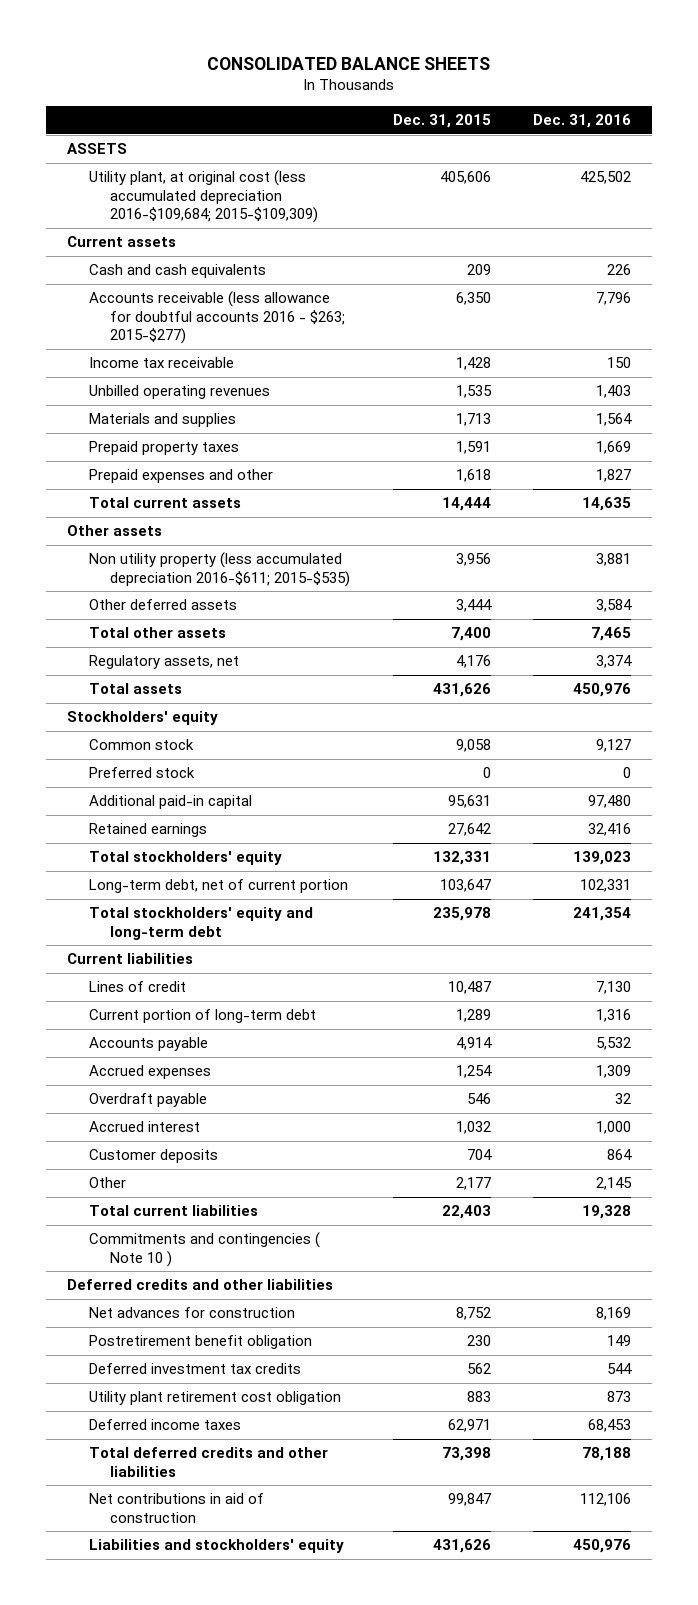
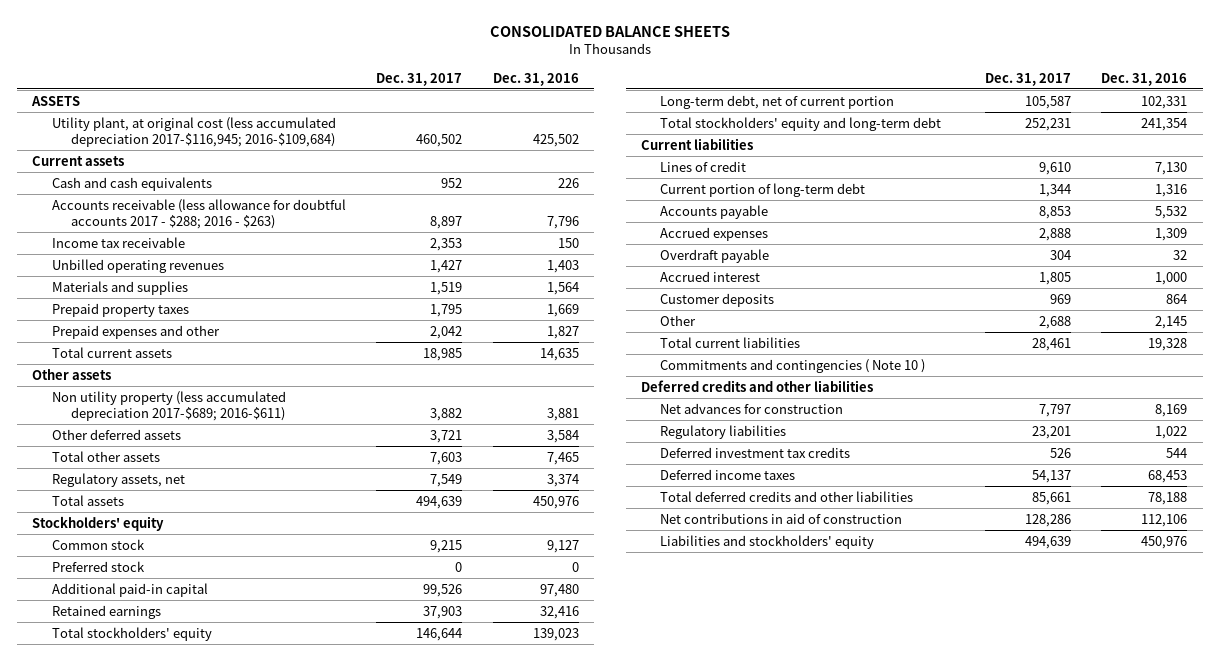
[392,114,491,129] Dec. 31, 2015 -> none
none -> [376,72,463,86] Dec. 31, 2017
[88,170,319,223] Utility plant, at original cost (less accumulated depreciation 2016-$109,684; 2015-$109,309) -> [51,116,336,147] Utility plant, at original cost (less accumulated depreciation 2017-$116,945; 2016-$109,684)
[88,291,346,344] Accounts receivable (less allowance for doubtful accounts 2016 - $263; 2015-$277) -> [51,198,346,229] Accounts receivable (less allowance for doubtful accounts 2017 - $288; 2016 - $263)
[88,552,351,587] Non utility property (less accumulated depreciation 2016-$611; 2015-$535) -> [51,390,286,421] Non utility property (less accumulated depreciation 2017-$689; 2016-$611)
[88,1335,312,1350] Postretirement benefit obligation -> none
none -> [660,424,787,439] Regulatory liabilities
[88,1391,341,1406] Utility plant retirement cost obligation -> none

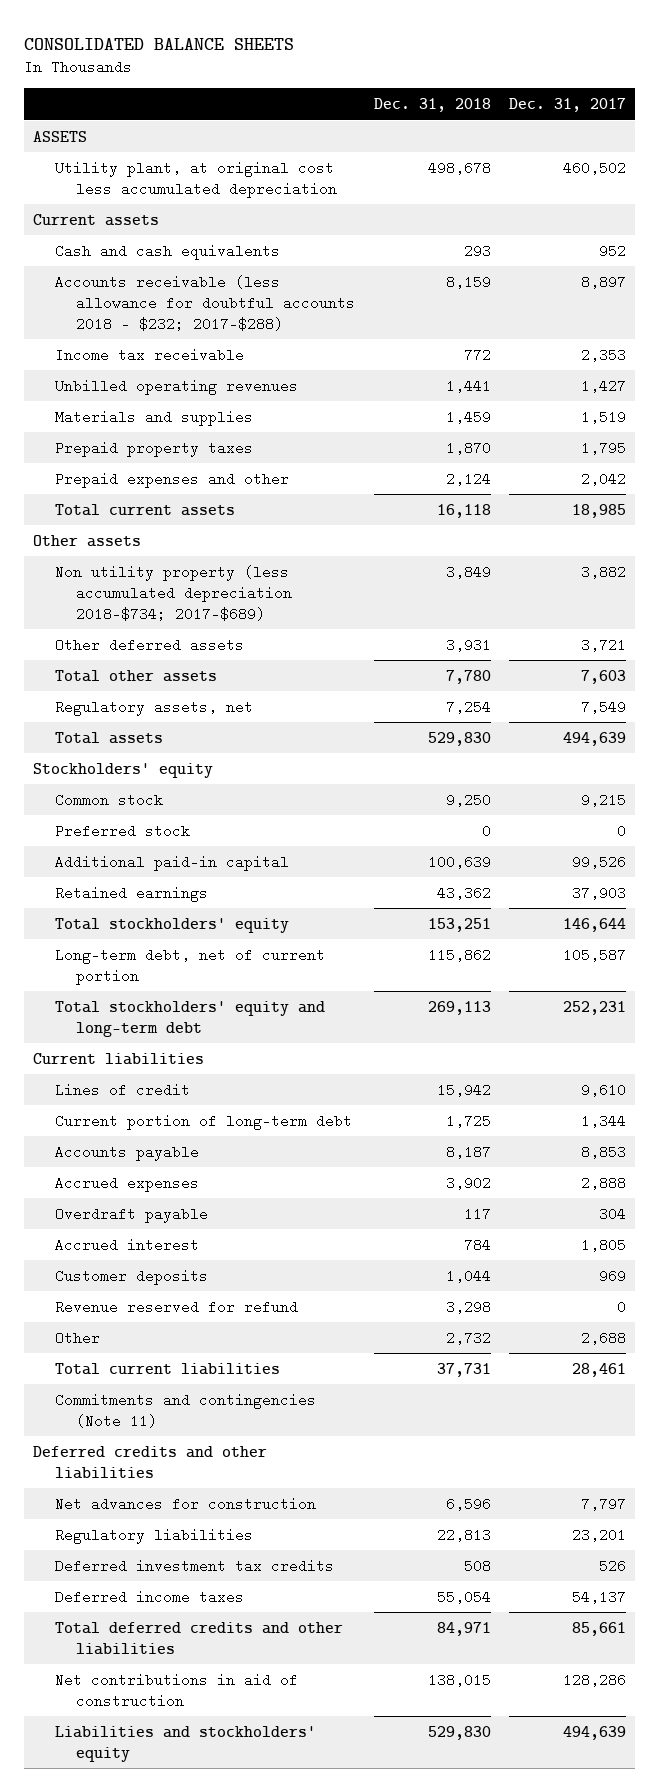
[492,72,579,86] Dec. 31, 2016 -> none
none -> [373,98,491,113] Dec. 31, 2018
[51,116,336,147] Utility plant, at original cost (less accumulated depreciation 2017-$116,945; 2016-$109,684) -> [54,160,338,198] Utility plant, at original cost less accumulated depreciation
[51,198,346,229] Accounts receivable (less allowance for doubtful accounts 2017 - $288; 2016 - $263) -> [54,274,356,331] Accounts receivable (less allowance for doubtful accounts 2018 - $232; 2017-$288)
[51,390,286,421] Non utility property (less accumulated depreciation 2017-$689; 2016-$611) -> [54,564,293,621] Non utility property (less accumulated depreciation 2018-$734; 2017-$689)
none -> [54,1299,298,1314] Revenue reserved for refund
[660,358,926,373] Commitments and contingencies ( Note 10 ) -> [54,1392,316,1428] Commitments and contingencies (Note 11)

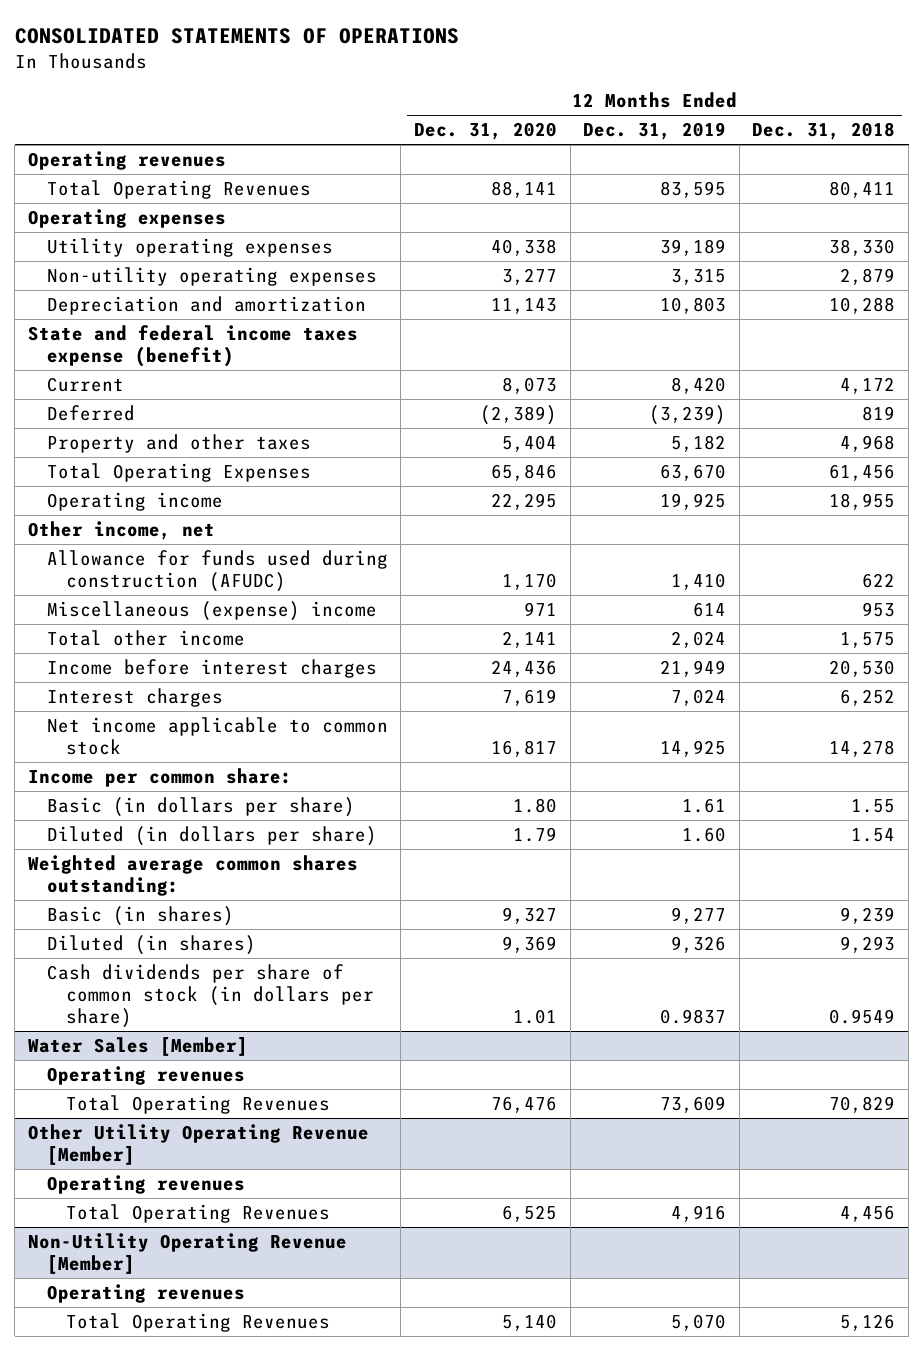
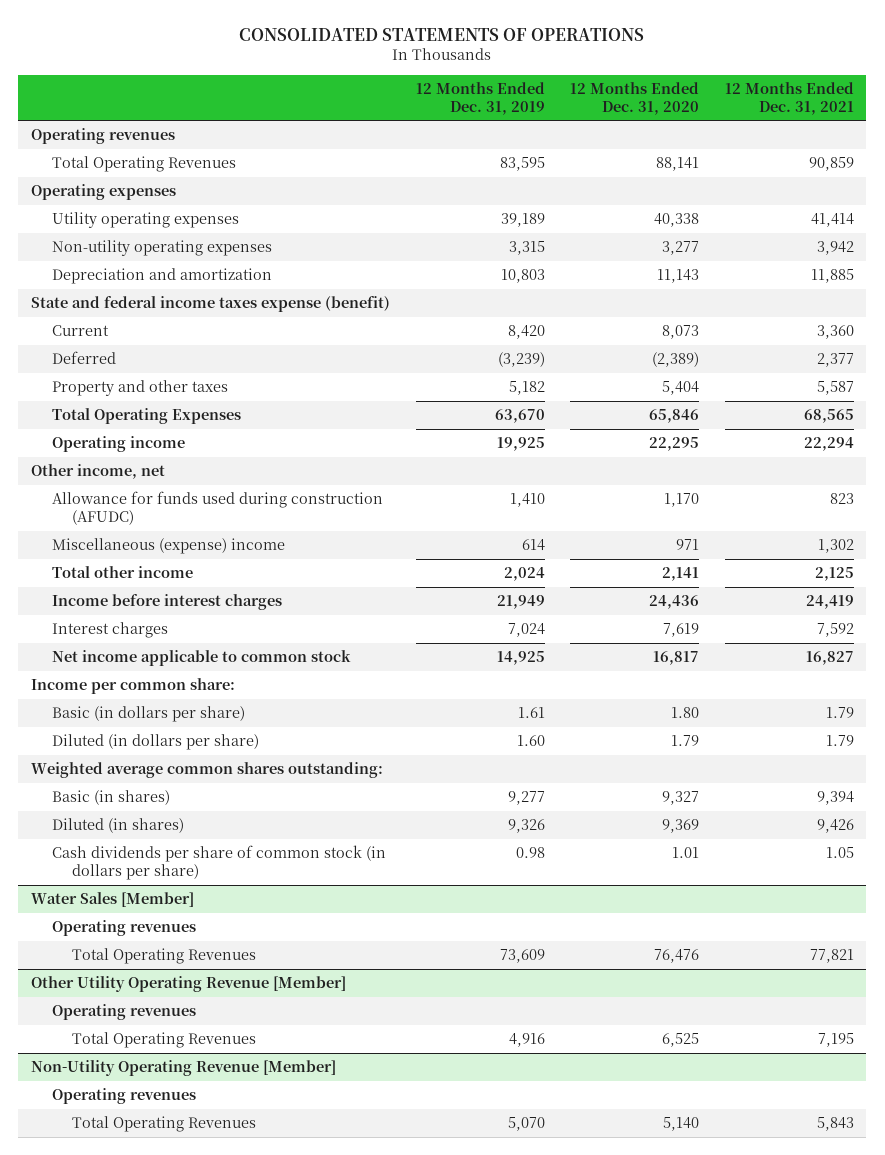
[752,122,896,141] Dec. 31, 2018 -> none
none -> [724,81,854,115] 12 Months Ended Dec. 31, 2021
[660,1008,727,1024] 0.9837 -> [515,847,545,859] 0.98

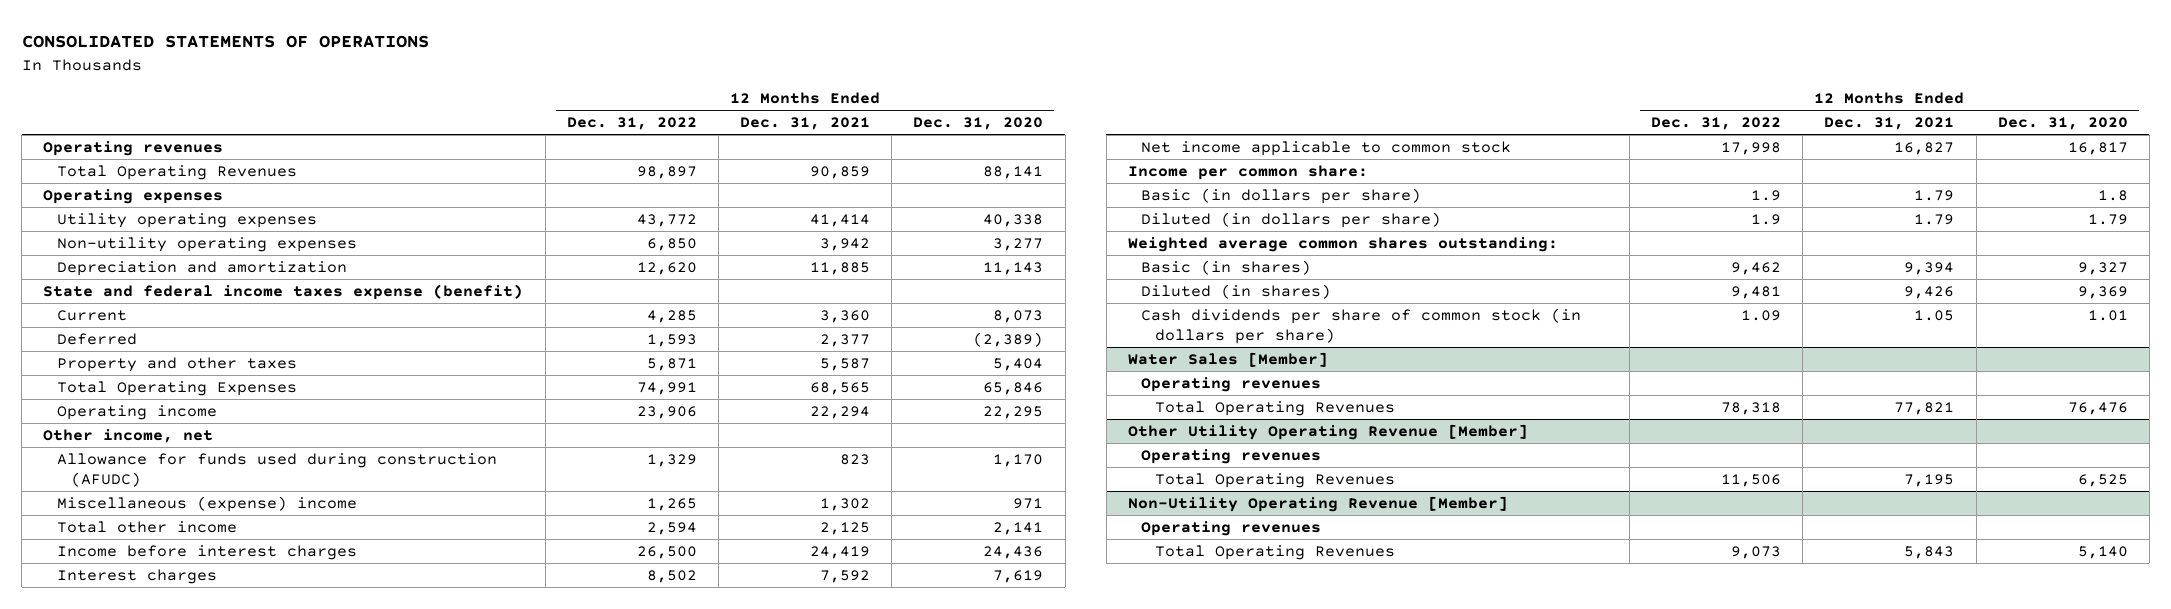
[415,81,545,115] 12 Months Ended Dec. 31, 2019 -> none
none -> [566,117,697,131] Dec. 31, 2022
[671,707,700,719] 1.80 -> [2097,189,2128,201] 1.8

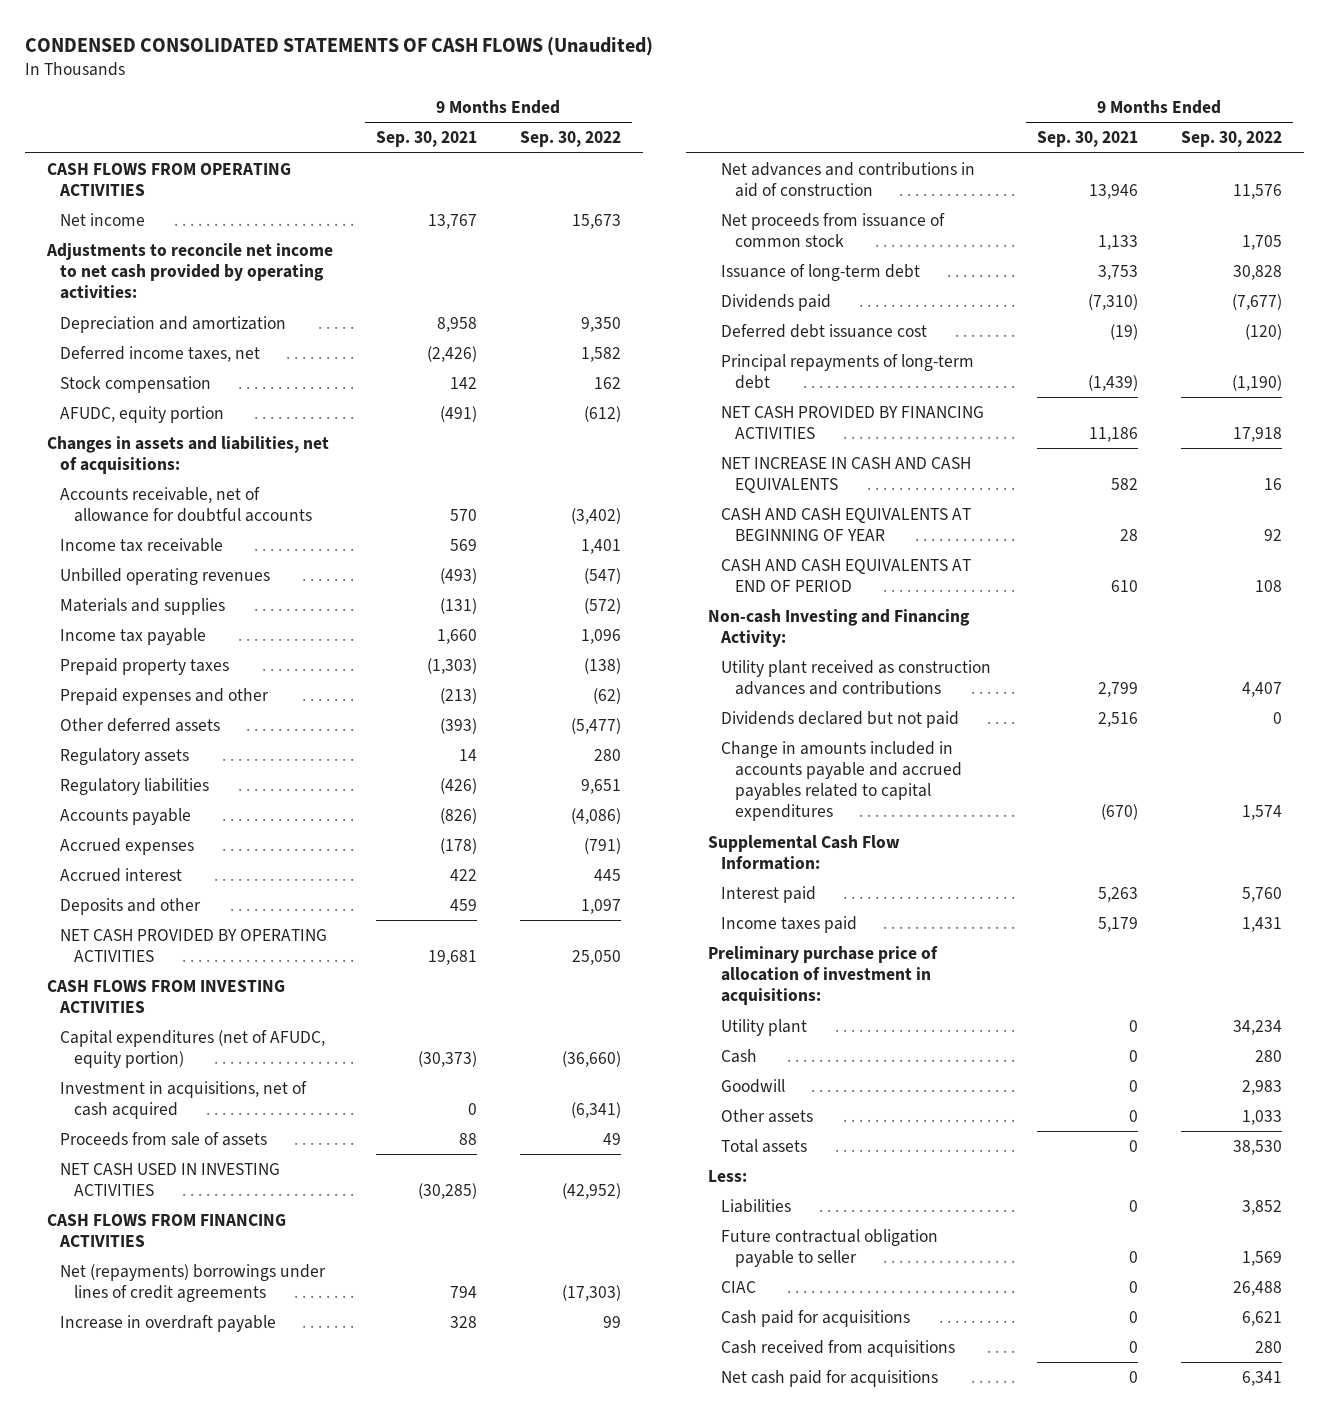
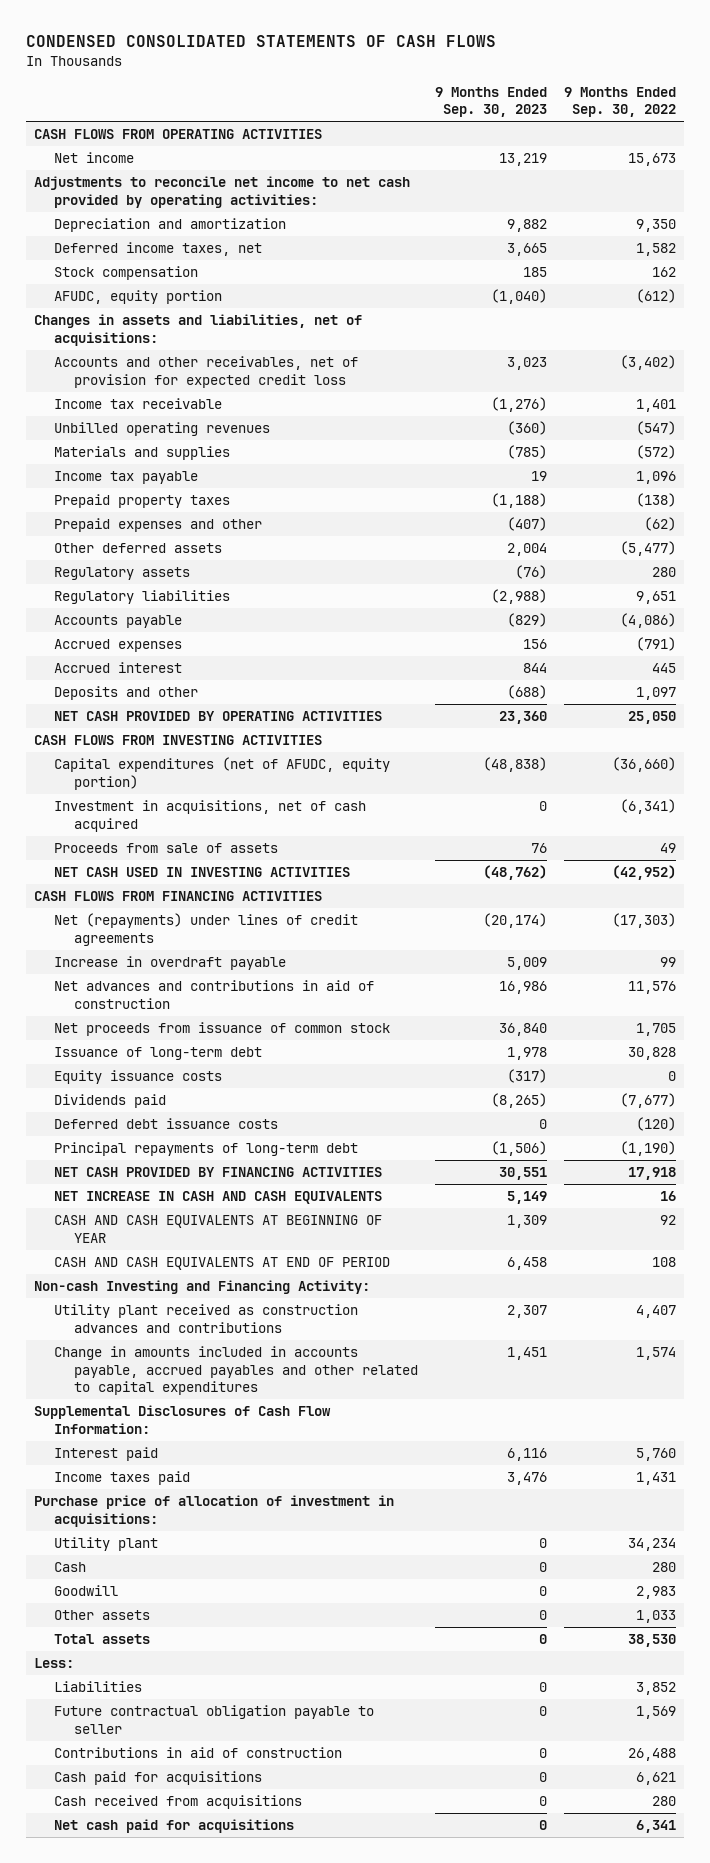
[24,36,653,56] CONDENSED CONSOLIDATED STATEMENTS OF CASH FLOWS (Unaudited) -> [25,35,496,48] CONDENSED CONSOLIDATED STATEMENTS OF CASH FLOWS
[375,131,477,148] Sep. 30, 2021 -> none
none -> [434,86,547,118] 9 Months Ended Sep. 30, 2023
[60,486,313,523] Accounts receivable, net of allowance for doubtful accounts -> [53,355,358,388] Accounts and other receivables, net of provision for expected credit loss
[60,1263,327,1303] Net (repayments) borrowings under lines of credit agreements -> [53,912,358,946] Net (repayments) under lines of credit agreements
none -> [53,1069,222,1084] Equity issuance costs
[721,323,928,338] Deferred debt issuance cost -> [53,1117,278,1129] Deferred debt issuance costs
[721,710,960,728] Dividends declared but not paid -> none
[721,740,963,822] Change in amounts included in accounts payable and accrued payables related to capital expenditures -> [53,1345,418,1396] Change in amounts included in accounts payable, accrued payables and other related to capital expenditures
[707,834,900,871] Supplemental Cash Flow Information: -> [34,1404,332,1434] Supplemental Disclosures of Cash Flow Information:
[707,945,938,1006] Preliminary purchase price of allocation of investment in acquisitions: -> [34,1494,395,1527] Purchase price of allocation of investment in acquisitions:
[721,1280,757,1293] CIAC -> [53,1746,342,1758] Contributions in aid of construction

